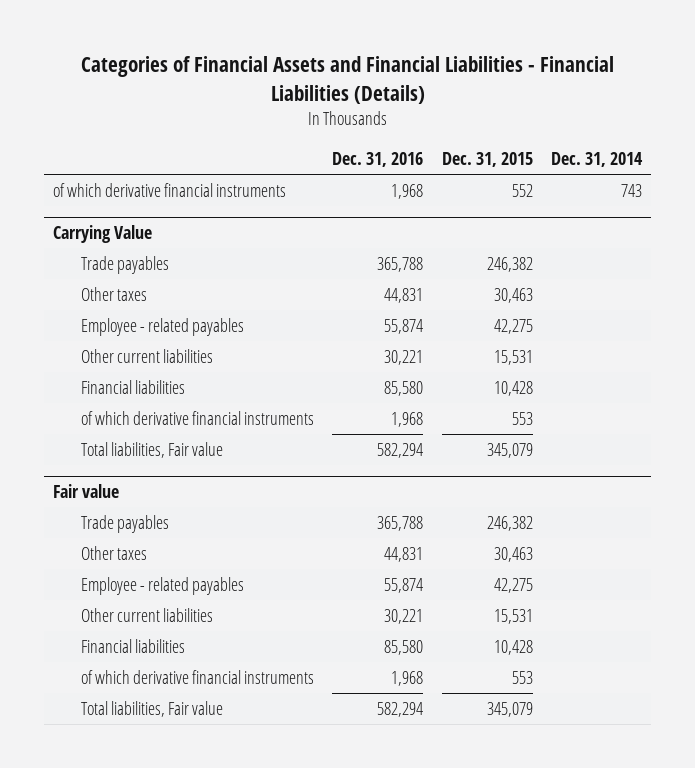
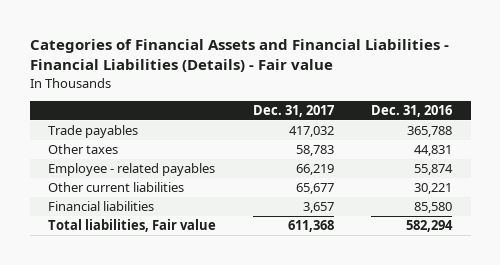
[80,56,614,104] Categories of Financial Assets and Financial Liabilities - Financial Liabilities (Details) -> [29,39,449,73] Categories of Financial Assets and Financial Liabilities - Financial Liabilities (Details) - Fair value
[441,152,533,168] Dec. 31, 2015 -> none
[550,152,643,168] Dec. 31, 2014 -> none
none -> [253,105,335,118] Dec. 31, 2017
[53,182,287,197] of which derivative financial instruments -> none
[53,225,153,244] Carrying Value -> none
[81,410,315,425] of which derivative financial instruments -> none
[53,484,120,499] Fair value -> none
[81,514,170,533] Trade payables -> none
[81,545,148,560] Other taxes -> none
[81,576,245,595] Employee - related payables -> none
[81,607,214,622] Other current liabilities -> none
[81,638,186,653] Financial liabilities -> none
[81,669,315,684] of which derivative financial instruments -> none
[81,700,224,717] Total liabilities, Fair value -> none

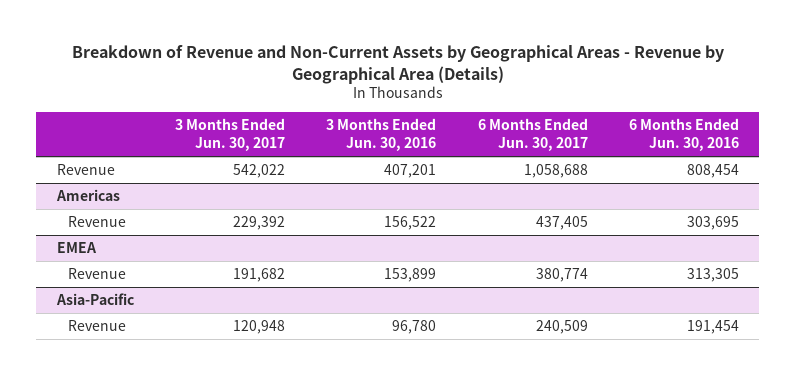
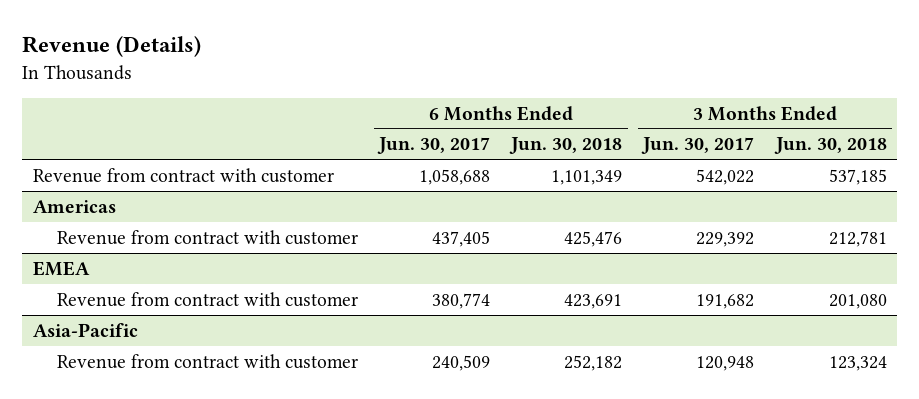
[71,45,724,84] Breakdown of Revenue and Non-Current Assets by Geographical Areas - Revenue by Geographical Area (Details) -> [22,36,202,58] Revenue (Details)
[326,118,437,152] 3 Months Ended Jun. 30, 2016 -> none
[628,118,739,152] 6 Months Ended Jun. 30, 2016 -> none
none -> [509,137,623,155] Jun. 30, 2018
none -> [773,137,887,155] Jun. 30, 2018
[57,163,116,175] Revenue -> [32,167,334,183] Revenue from contract with customer
[68,215,127,227] Revenue -> [56,229,358,245] Revenue from contract with customer
[68,267,127,279] Revenue -> [56,291,358,307] Revenue from contract with customer
[68,319,127,331] Revenue -> [56,353,358,369] Revenue from contract with customer

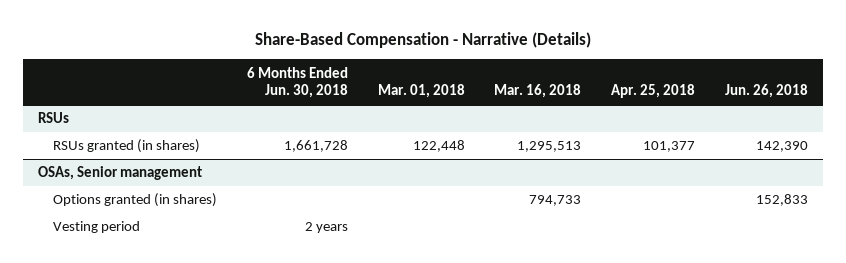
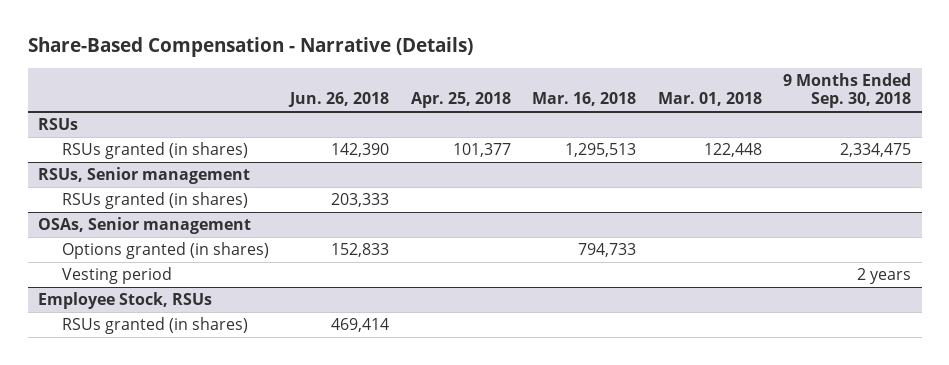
[246,66,348,99] 6 Months Ended Jun. 30, 2018 -> none
none -> [783,73,912,109] 9 Months Ended Sep. 30, 2018
none -> [38,166,251,184] RSUs, Senior management
none -> [61,191,248,209] RSUs granted (in shares)
none -> [38,291,213,309] Employee Stock, RSUs
none -> [61,316,248,334] RSUs granted (in shares)

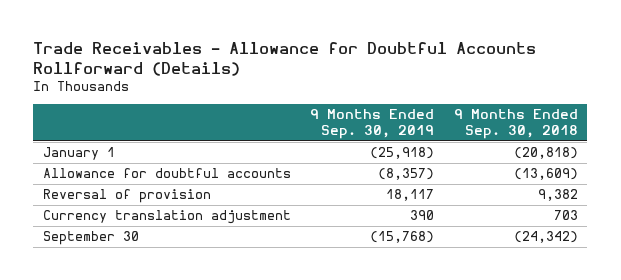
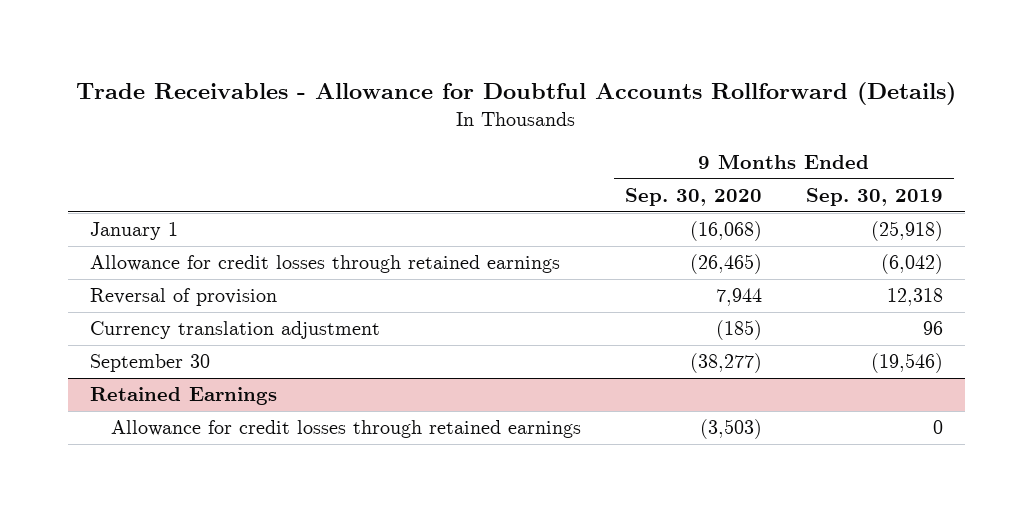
[453,109,578,140] 9 Months Ended Sep. 30, 2018 -> none
none -> [624,188,762,207] Sep. 30, 2020
[43,168,292,179] Allowance for doubtful accounts -> [90,255,561,274] Allowance for credit losses through retained earnings
[378,168,435,181] (8,357) -> [880,254,943,275] (6,042)
[386,189,435,202] 18,117 -> [886,288,943,307] 12,318
[410,210,435,221] 390 -> [922,321,943,336] 96
[370,231,435,244] (15,768) -> [870,353,943,374] (19,546)
none -> [90,387,278,406] Retained Earnings
none -> [111,420,582,439] Allowance for credit losses through retained earnings

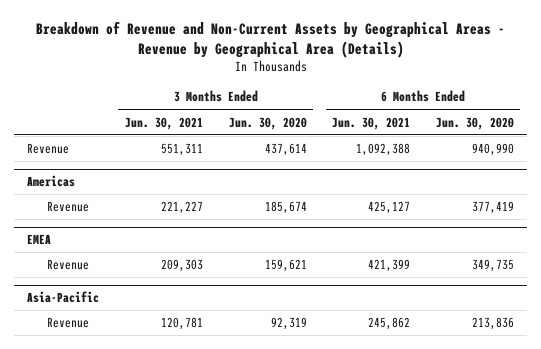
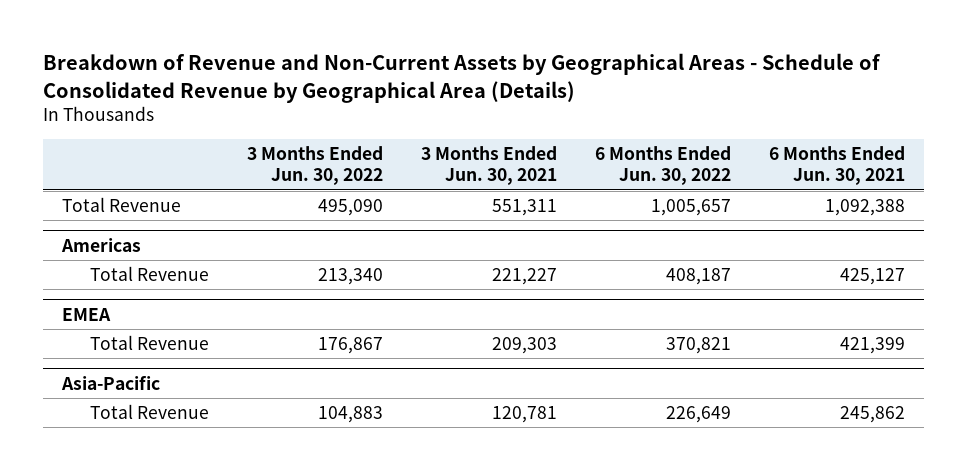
[35,21,505,59] Breakdown of Revenue and Non-Current Assets by Geographical Areas - Revenue by Geographical Area (Details) -> [43,53,882,103] Breakdown of Revenue and Non-Current Assets by Geographical Areas - Schedule of Consolidated Revenue by Geographical Area (Details)
[228,116,307,130] Jun. 30, 2020 -> none
[436,116,515,130] Jun. 30, 2020 -> none
none -> [246,145,383,186] 3 Months Ended Jun. 30, 2022
none -> [594,145,731,186] 6 Months Ended Jun. 30, 2022
[27,143,70,155] Revenue -> [62,197,182,213] Total Revenue
[46,201,89,213] Revenue -> [90,266,210,282] Total Revenue
[46,259,89,271] Revenue -> [90,335,210,351] Total Revenue
[46,317,89,329] Revenue -> [90,404,210,420] Total Revenue

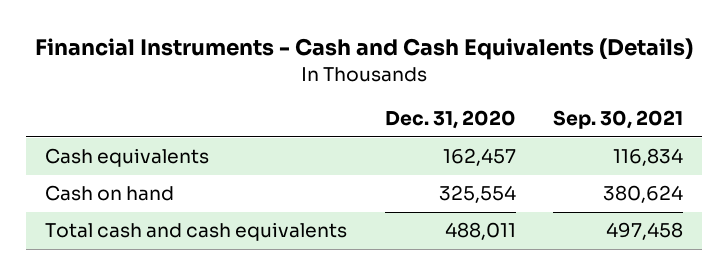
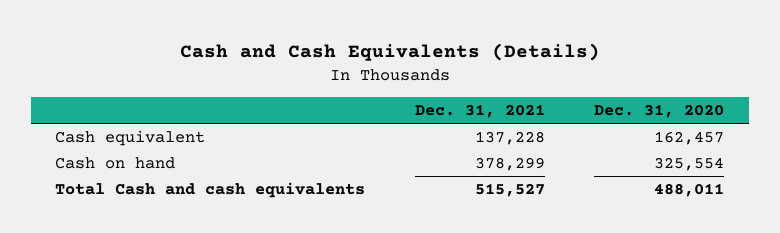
[35,38,694,61] Financial Instruments - Cash and Cash Equivalents (Details) -> [179,43,600,62] Cash and Cash Equivalents (Details)
[553,109,684,129] Sep. 30, 2021 -> none
none -> [414,104,545,119] Dec. 31, 2021
[44,148,209,168] Cash equivalents -> [55,130,206,147] Cash equivalent
[44,222,347,242] Total cash and cash equivalents -> [55,182,366,199] Total Cash and cash equivalents

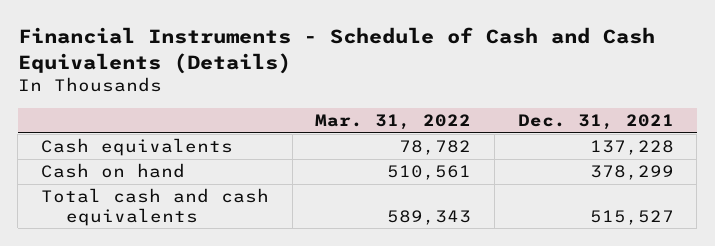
[179,43,600,62] Cash and Cash Equivalents (Details) -> [17,27,655,75] Financial Instruments - Schedule of Cash and Cash Equivalents (Details)
[594,104,725,119] Dec. 31, 2020 -> none
none -> [315,114,472,131] Mar. 31, 2022
[55,130,206,147] Cash equivalent -> [40,138,233,157] Cash equivalents
[55,182,366,199] Total Cash and cash equivalents -> [40,188,269,226] Total cash and cash equivalents

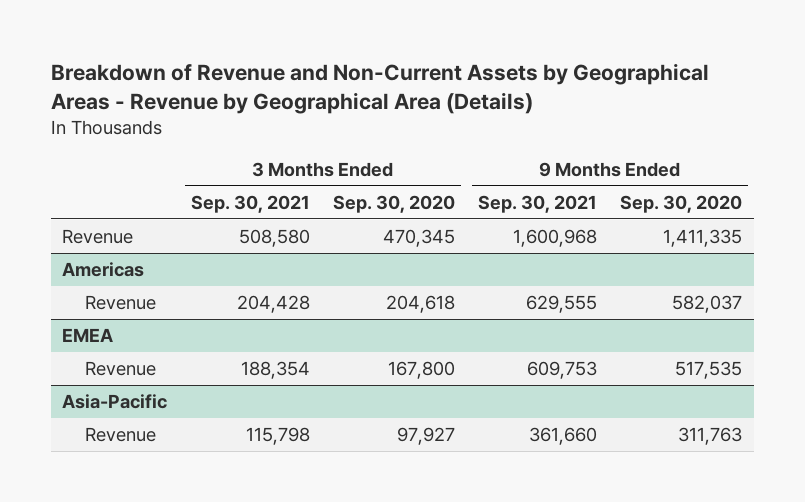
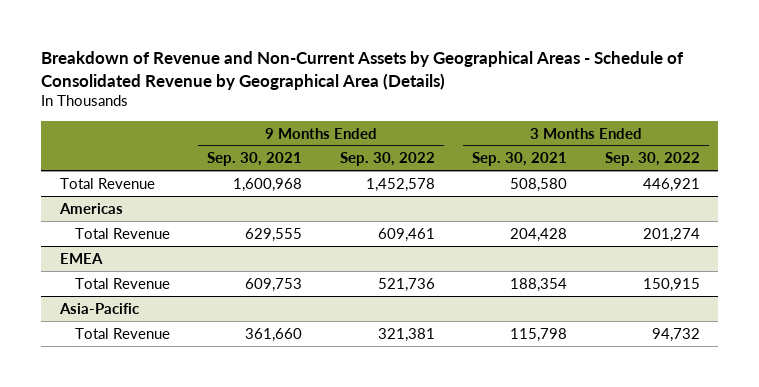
[50,62,709,114] Breakdown of Revenue and Non-Current Assets by Geographical Areas - Revenue by Geographical Area (Details) -> [41,50,685,90] Breakdown of Revenue and Non-Current Assets by Geographical Areas - Schedule of Consolidated Revenue by Geographical Area (Details)
[332,194,455,213] Sep. 30, 2020 -> none
[620,194,743,213] Sep. 30, 2020 -> none
none -> [339,152,435,167] Sep. 30, 2022
none -> [604,152,700,167] Sep. 30, 2022
[62,229,134,245] Revenue -> [59,177,155,189] Total Revenue
[84,295,156,311] Revenue -> [74,227,170,239] Total Revenue
[84,361,156,377] Revenue -> [74,277,170,289] Total Revenue
[84,427,156,443] Revenue -> [74,327,170,339] Total Revenue

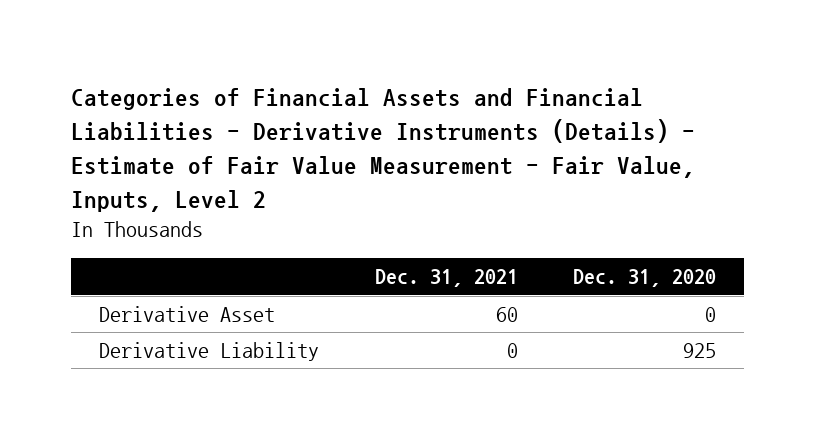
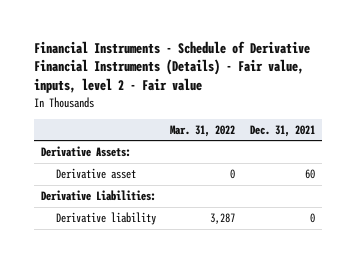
[71,88,696,212] Categories of Financial Assets and Financial Liabilities - Derivative Instruments (Details) - Estimate of Fair Value Measurement - Fair Value, Inputs, Level 2 -> [33,40,310,94] Financial Instruments - Schedule of Derivative Financial Instruments (Details) - Fair value, inputs, level 2 - Fair value
[573,269,717,288] Dec. 31, 2020 -> none
none -> [170,124,236,137] Mar. 31, 2022
none -> [40,146,131,158] Derivative Assets:
[99,306,276,323] Derivative Asset -> [55,168,136,180] Derivative asset
none -> [40,190,156,202] Derivative Liabilities:
[99,342,320,362] Derivative Liability -> [55,212,156,226] Derivative liability

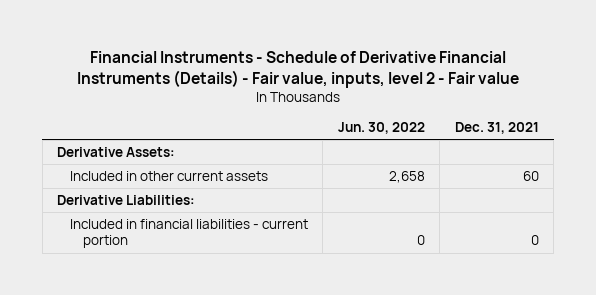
[170,124,236,137] Mar. 31, 2022 -> none
none -> [337,122,425,135] Jun. 30, 2022
[55,168,136,180] Derivative asset -> [70,170,269,181] Included in other current assets
[55,212,156,226] Derivative liability -> [70,218,309,249] Included in financial liabilities - current portion

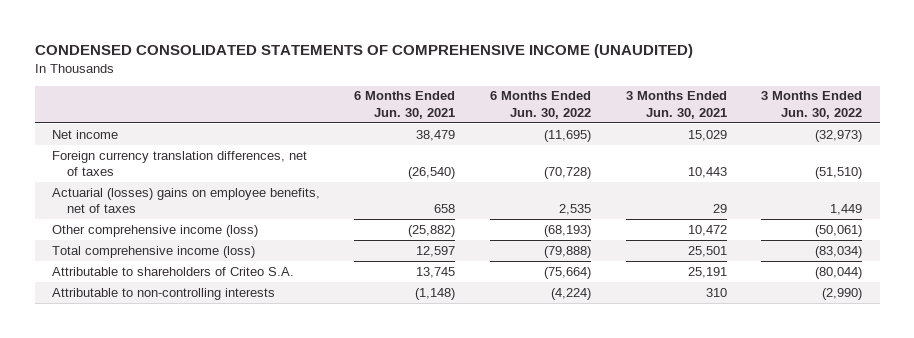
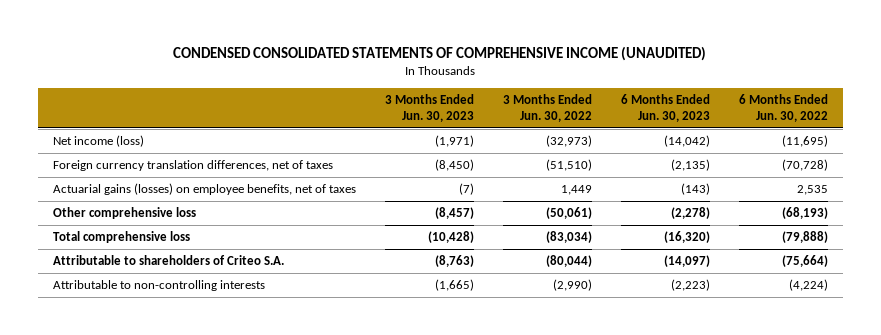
[354,91,456,119] 6 Months Ended Jun. 30, 2021 -> none
[625,91,727,119] 3 Months Ended Jun. 30, 2021 -> none
none -> [384,93,474,122] 3 Months Ended Jun. 30, 2023
none -> [621,93,711,122] 6 Months Ended Jun. 30, 2023
[51,129,118,139] Net income -> [52,134,144,147] Net income (loss)
[51,187,320,214] Actuarial (losses) gains on employee benefits, net of taxes -> [52,182,356,195] Actuarial gains (losses) on employee benefits, net of taxes
[51,224,258,237] Other comprehensive income (loss) -> [52,206,196,219] Other comprehensive loss
[51,245,255,258] Total comprehensive income (loss) -> [52,230,190,243] Total comprehensive loss

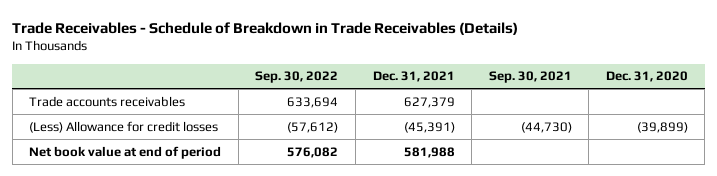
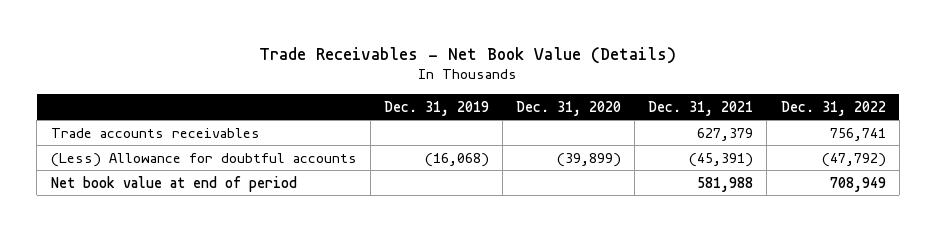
[12,21,519,35] Trade Receivables - Schedule of Breakdown in Trade Receivables (Details) -> [259,46,677,64] Trade Receivables - Net Book Value (Details)
[255,71,339,84] Sep. 30, 2022 -> none
[488,71,572,84] Sep. 30, 2021 -> none
none -> [383,100,489,116] Dec. 31, 2019
none -> [780,100,886,116] Dec. 31, 2022
[29,120,219,133] (Less) Allowance for credit losses -> [50,152,357,167] (Less) Allowance for doubtful accounts

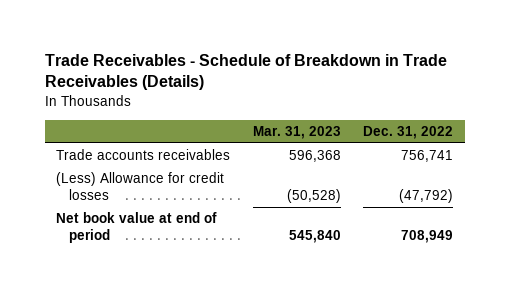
[259,46,677,64] Trade Receivables - Net Book Value (Details) -> [44,54,447,91] Trade Receivables - Schedule of Breakdown in Trade Receivables (Details)
[383,100,489,116] Dec. 31, 2019 -> none
[516,100,622,116] Dec. 31, 2020 -> none
[648,100,754,116] Dec. 31, 2021 -> none
none -> [252,125,341,139] Mar. 31, 2023
[50,152,357,167] (Less) Allowance for doubtful accounts -> [56,172,225,200] (Less) Allowance for credit losses

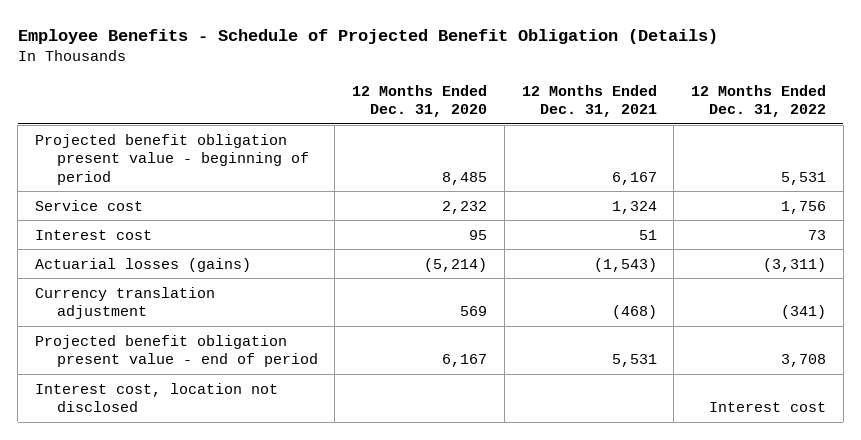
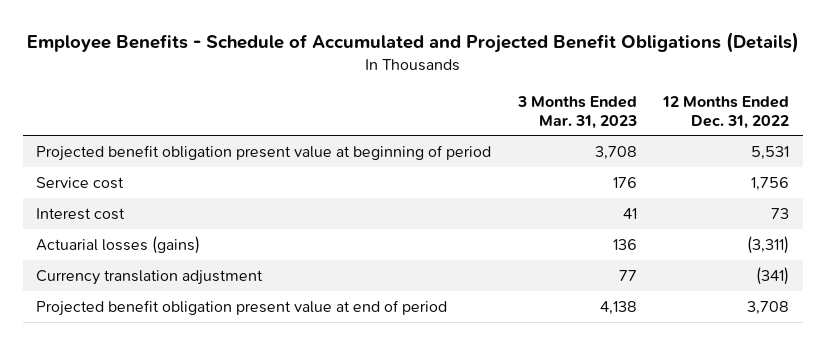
[17,28,718,44] Employee Benefits - Schedule of Projected Benefit Obligation (Details) -> [26,32,799,54] Employee Benefits - Schedule of Accumulated and Projected Benefit Obligations (Details)
[352,84,488,118] 12 Months Ended Dec. 31, 2020 -> none
[521,84,657,118] 12 Months Ended Dec. 31, 2021 -> none
none -> [516,95,637,129] 3 Months Ended Mar. 31, 2023
[34,133,309,185] Projected benefit obligation present value - beginning of period -> [36,144,492,161] Projected benefit obligation present value at beginning of period
[34,382,278,413] Interest cost, location not disclosed -> none
[34,334,318,368] Projected benefit obligation present value - end of period -> [36,299,448,316] Projected benefit obligation present value at end of period

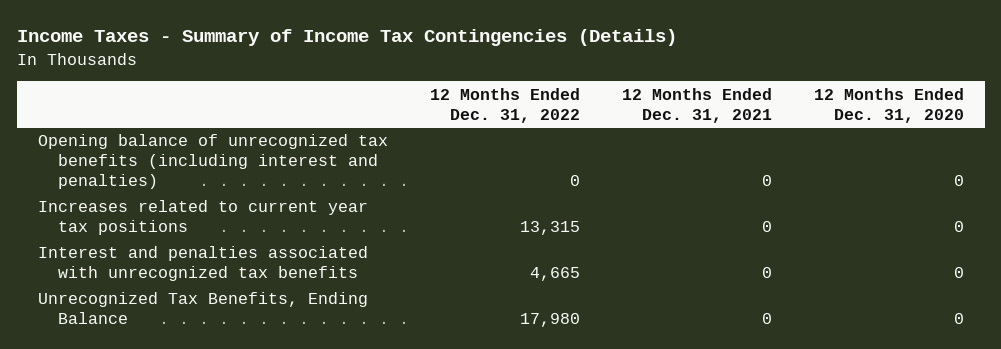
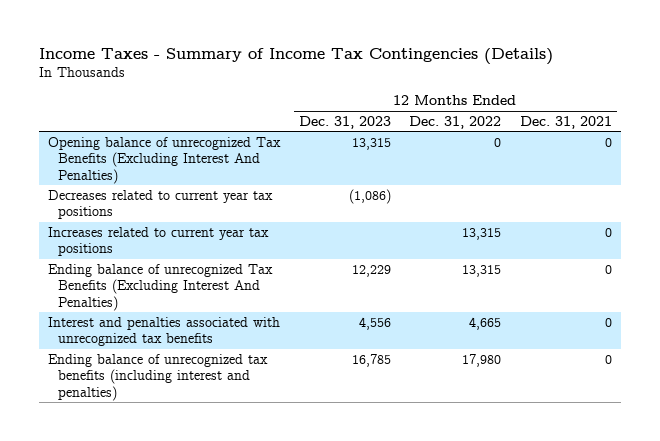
[813,87,964,123] 12 Months Ended Dec. 31, 2020 -> none
none -> [298,115,391,129] Dec. 31, 2023
[37,134,388,190] Opening balance of unrecognized tax benefits (including interest and penalties) -> [48,136,282,184] Opening balance of unrecognized Tax Benefits (Excluding Interest And Penalties)
none -> [48,189,274,220] Decreases related to current year tax positions
none -> [48,263,274,311] Ending balance of unrecognized Tax Benefits (Excluding Interest And Penalties)
[37,292,368,325] Unrecognized Tax Benefits, Ending Balance -> [48,353,269,401] Ending balance of unrecognized tax benefits (including interest and penalties)

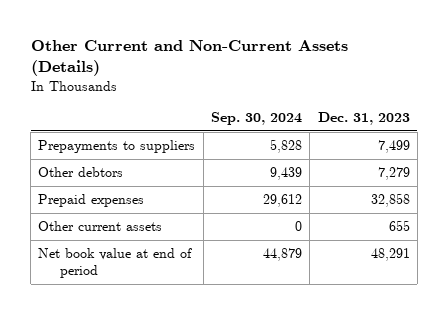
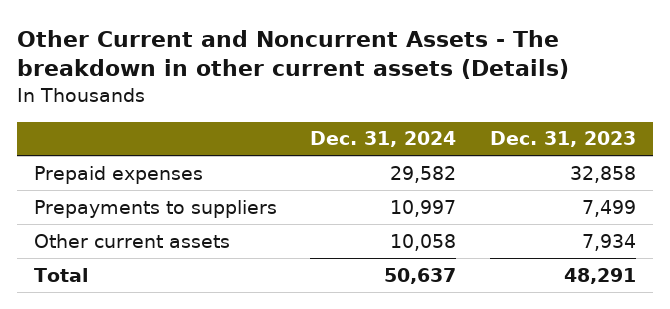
[30,40,348,77] Other Current and Non-Current Assets (Details) -> [16,29,569,80] Other Current and Noncurrent Assets - The breakdown in other current assets (Details)
[210,111,302,125] Sep. 30, 2024 -> none
none -> [310,131,457,148] Dec. 31, 2024
[38,166,124,177] Other debtors -> none
[38,139,196,153] Prepayments to suppliers -> [33,199,277,218] Prepayments to suppliers
[388,219,410,231] 655 -> [582,233,637,251] 7,934
[38,247,193,279] Net book value at end of period -> [33,267,89,282] Total

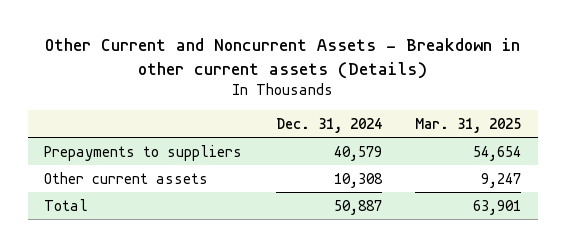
[16,29,569,80] Other Current and Noncurrent Assets - The breakdown in other current assets (Details) -> [44,38,520,79] Other Current and Noncurrent Assets - Breakdown in other current assets (Details)
[490,131,637,148] Dec. 31, 2023 -> none
none -> [414,117,521,133] Mar. 31, 2025
[33,165,203,184] Prepaid expenses -> none
[390,199,457,217] 10,997 -> [333,145,382,161] 40,579
[390,233,457,251] 10,058 -> [333,172,383,188] 10,308
[384,267,457,284] 50,637 -> [333,199,382,215] 50,887

